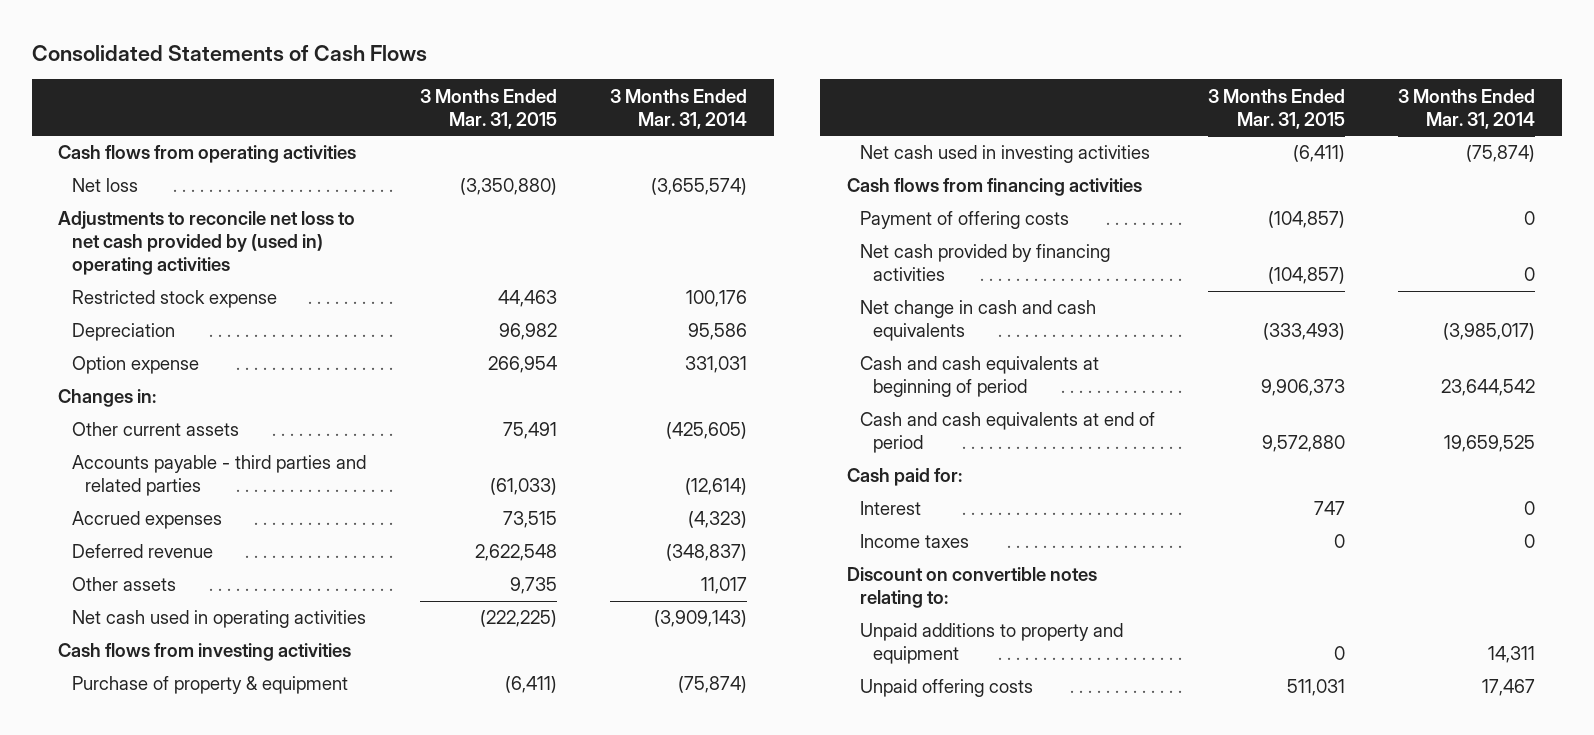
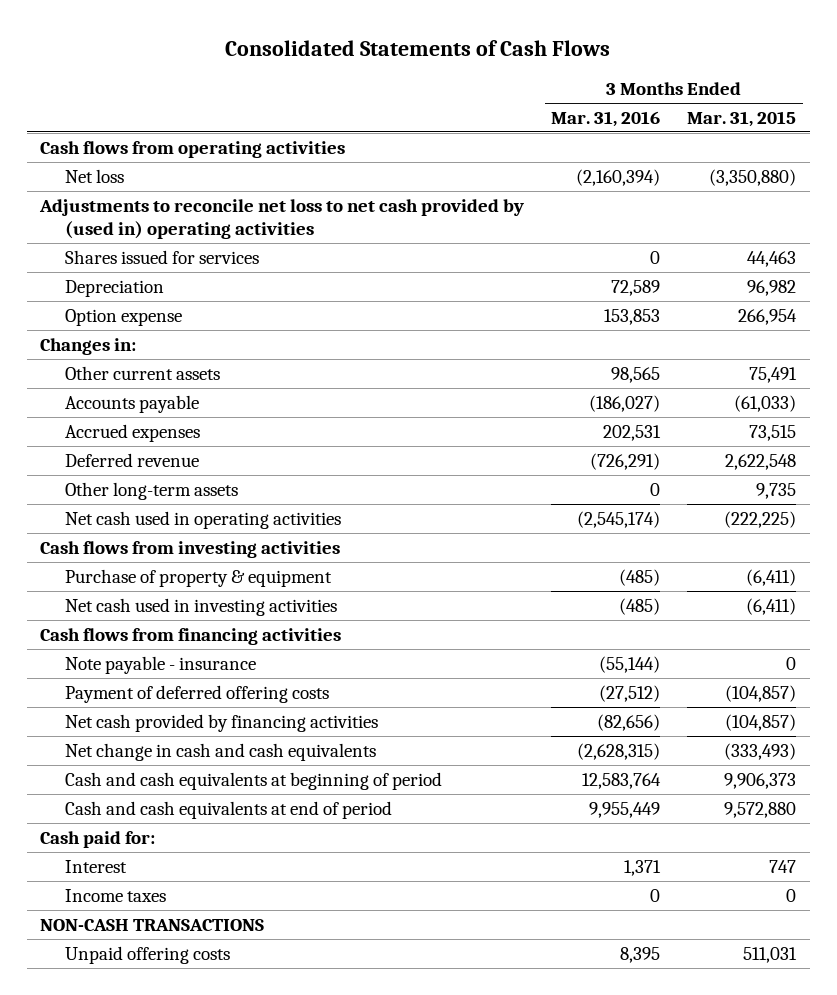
[610,88,748,129] 3 Months Ended Mar. 31, 2014 -> none
none -> [551,110,661,127] Mar. 31, 2016
[71,290,277,309] Restricted stock expense -> [65,249,260,264] Shares issued for services
[71,455,366,497] Accounts payable - third parties and related parties -> [65,394,200,413] Accounts payable
[71,577,176,592] Other assets -> [65,481,239,500] Other long-term assets
none -> [65,655,257,674] Note payable - insurance
[859,211,1069,230] Payment of offering costs -> [65,684,330,703] Payment of deferred offering costs
[846,567,1097,609] Discount on convertible notes relating to: -> none
[859,623,1123,665] Unpaid additions to property and equipment -> none
none -> [40,918,265,931] NON-CASH TRANSACTIONS

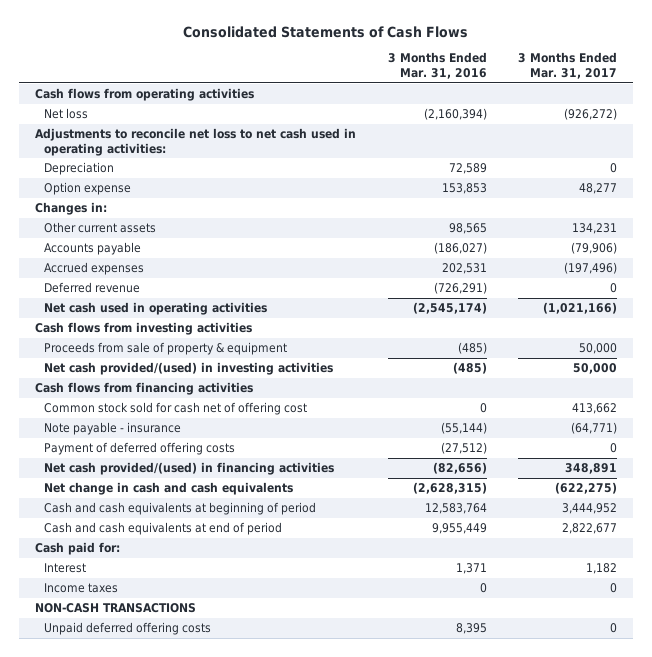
[687,110,797,127] Mar. 31, 2015 -> none
none -> [518,52,618,80] 3 Months Ended Mar. 31, 2017
[65,249,260,264] Shares issued for services -> none
[39,198,525,240] Adjustments to reconcile net loss to net cash provided by (used in) operating activities -> [34,128,356,156] Adjustments to reconcile net loss to net cash used in operating activities:
[65,481,239,500] Other long-term assets -> none
[65,568,333,587] Purchase of property & equipment -> [43,342,287,356] Proceeds from sale of property & equipment
[65,597,338,616] Net cash used in investing activities -> [43,362,333,376] Net cash provided/(used) in investing activities
none -> [43,402,307,416] Common stock sold for cash net of offering cost
[65,713,379,732] Net cash provided by financing activities -> [43,462,334,476] Net cash provided/(used) in financing activities
[65,945,231,964] Unpaid offering costs -> [43,622,211,636] Unpaid deferred offering costs

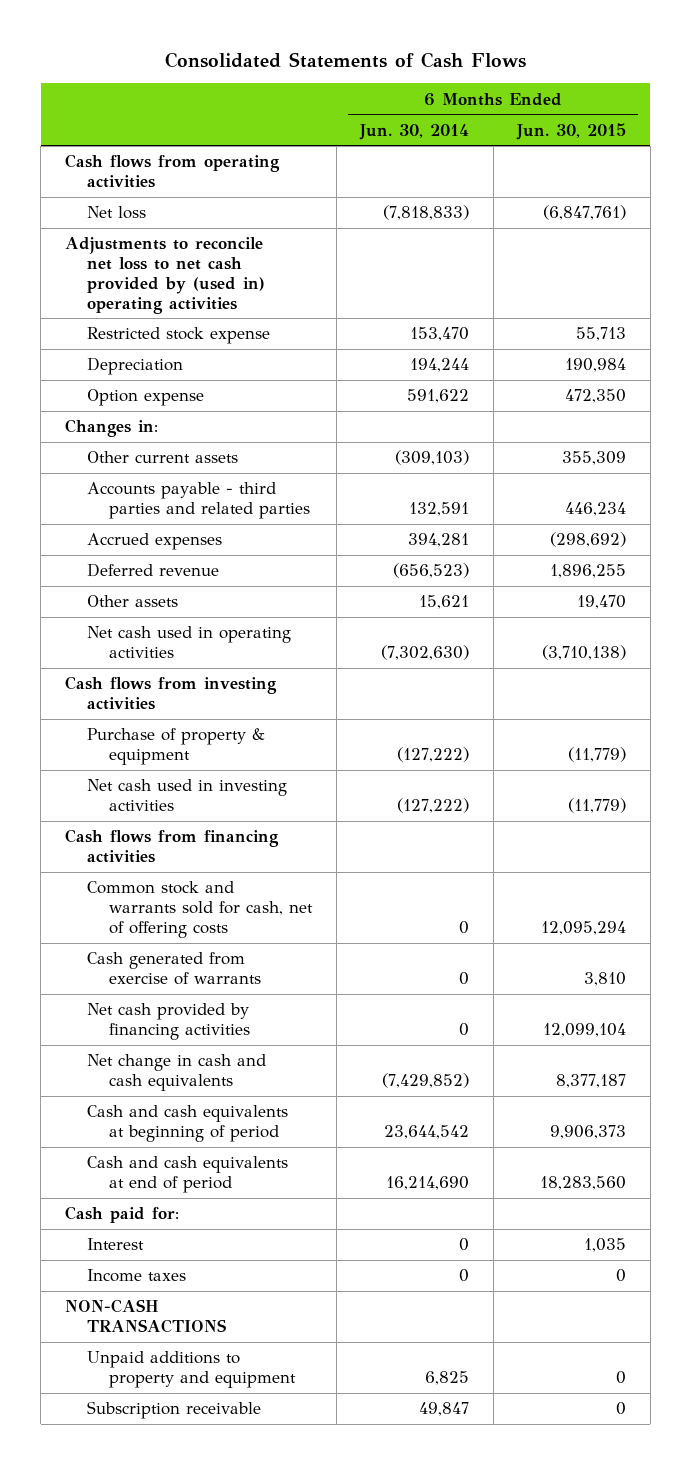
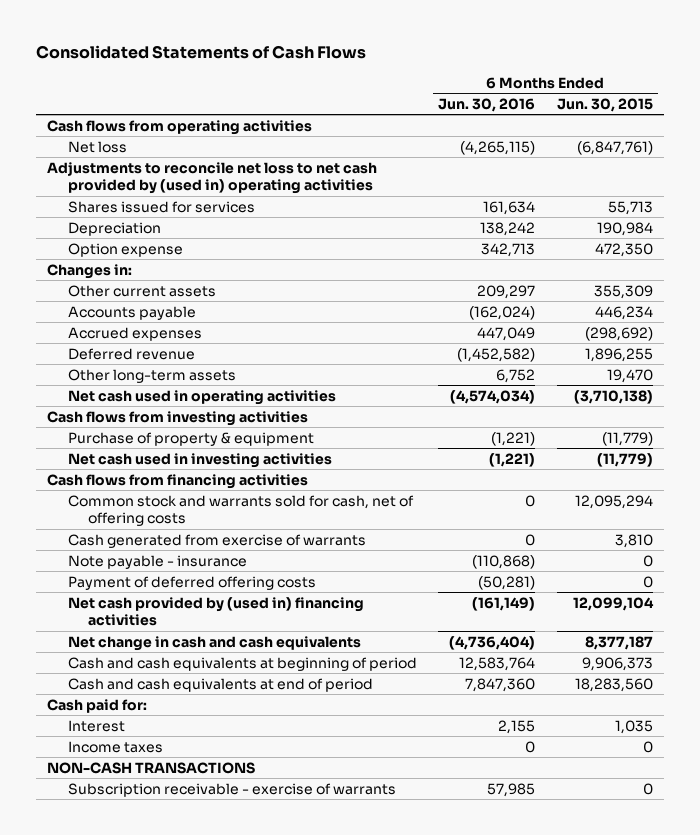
[359,123,470,140] Jun. 30, 2014 -> none
none -> [438,97,536,112] Jun. 30, 2016
[86,327,270,345] Restricted stock expense -> [67,200,255,213] Shares issued for services
[86,482,310,520] Accounts payable - third parties and related parties -> [67,305,196,320] Accounts payable
[86,595,178,608] Other assets -> [67,368,236,383] Other long-term assets
none -> [67,554,247,569] Note payable - insurance
none -> [67,575,316,590] Payment of deferred offering costs
[86,1003,250,1041] Net cash provided by financing activities -> [67,596,364,627] Net cash provided by (used in) financing activities
[86,1351,296,1389] Unpaid additions to property and equipment -> none
[86,1401,261,1420] Subscription receivable -> [67,782,396,797] Subscription receivable - exercise of warrants

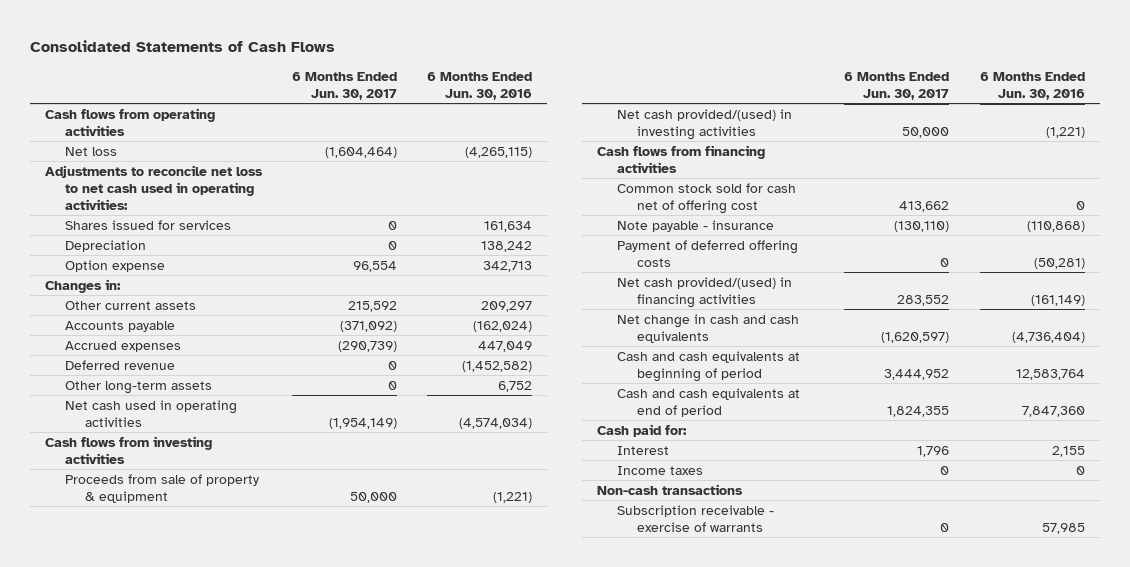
[556,97,653,112] Jun. 30, 2015 -> none
none -> [292,71,398,100] 6 Months Ended Jun. 30, 2017
[46,161,377,195] Adjustments to reconcile net loss to net cash provided by (used in) operating activities -> [45,164,264,210] Adjustments to reconcile net loss to net cash used in operating activities:
[67,431,314,446] Purchase of property & equipment -> [64,473,259,503] Proceeds from sale of property & equipment
[67,452,332,468] Net cash used in investing activities -> [617,108,793,140] Net cash provided/(used) in investing activities
[67,533,366,548] Cash generated from exercise of warrants -> none
[67,494,414,527] Common stock and warrants sold for cash, net of offering costs -> [617,182,797,214] Common stock sold for cash net of offering cost
[67,596,364,627] Net cash provided by (used in) financing activities -> [617,276,793,308] Net cash provided/(used) in financing activities
[46,761,255,774] NON-CASH TRANSACTIONS -> [597,483,744,495] Non-cash transactions

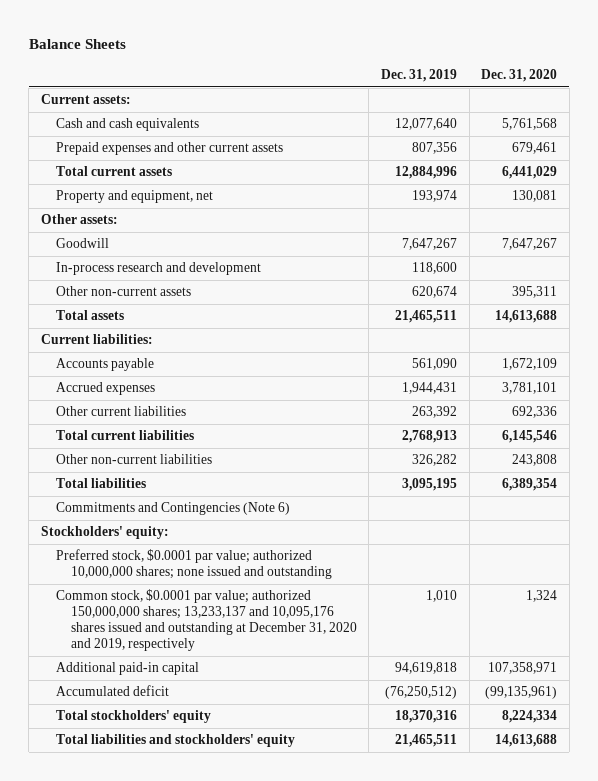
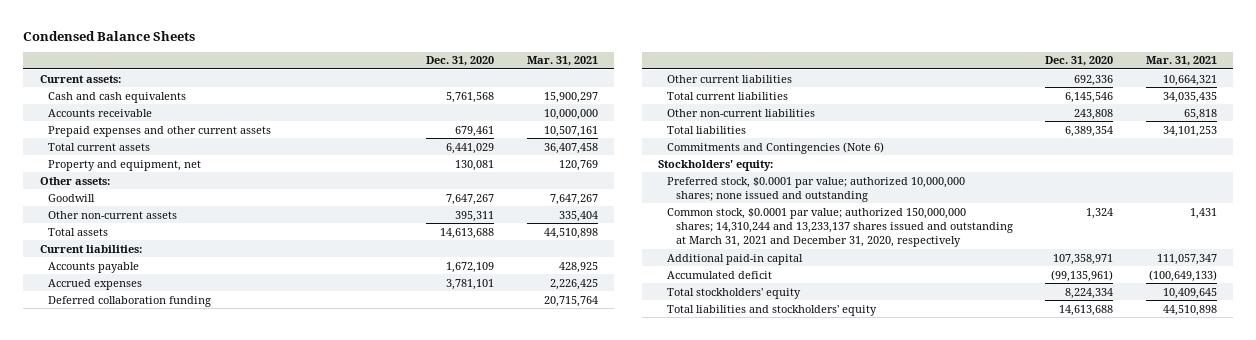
[28,39,126,50] Balance Sheets -> [23,30,196,41] Condensed Balance Sheets
[381,68,458,82] Dec. 31, 2019 -> none
none -> [526,56,598,67] Mar. 31, 2021
none -> [48,108,153,117] Accounts receivable
[55,262,261,276] In-process research and development -> none
none -> [48,295,212,307] Deferred collaboration funding
[55,589,357,651] Common stock, $0.0001 par value; authorized 150,000,000 shares; 13,233,137 and 10,095,176 shares issued and outstanding at December 31, 2020 and 2019, respectively -> [667,207,1013,247] Common stock, $0.0001 par value; authorized 150,000,000 shares; 14,310,244 and 13,233,137 shares issued and outstanding at March 31, 2021 and December 31, 2020, respectively

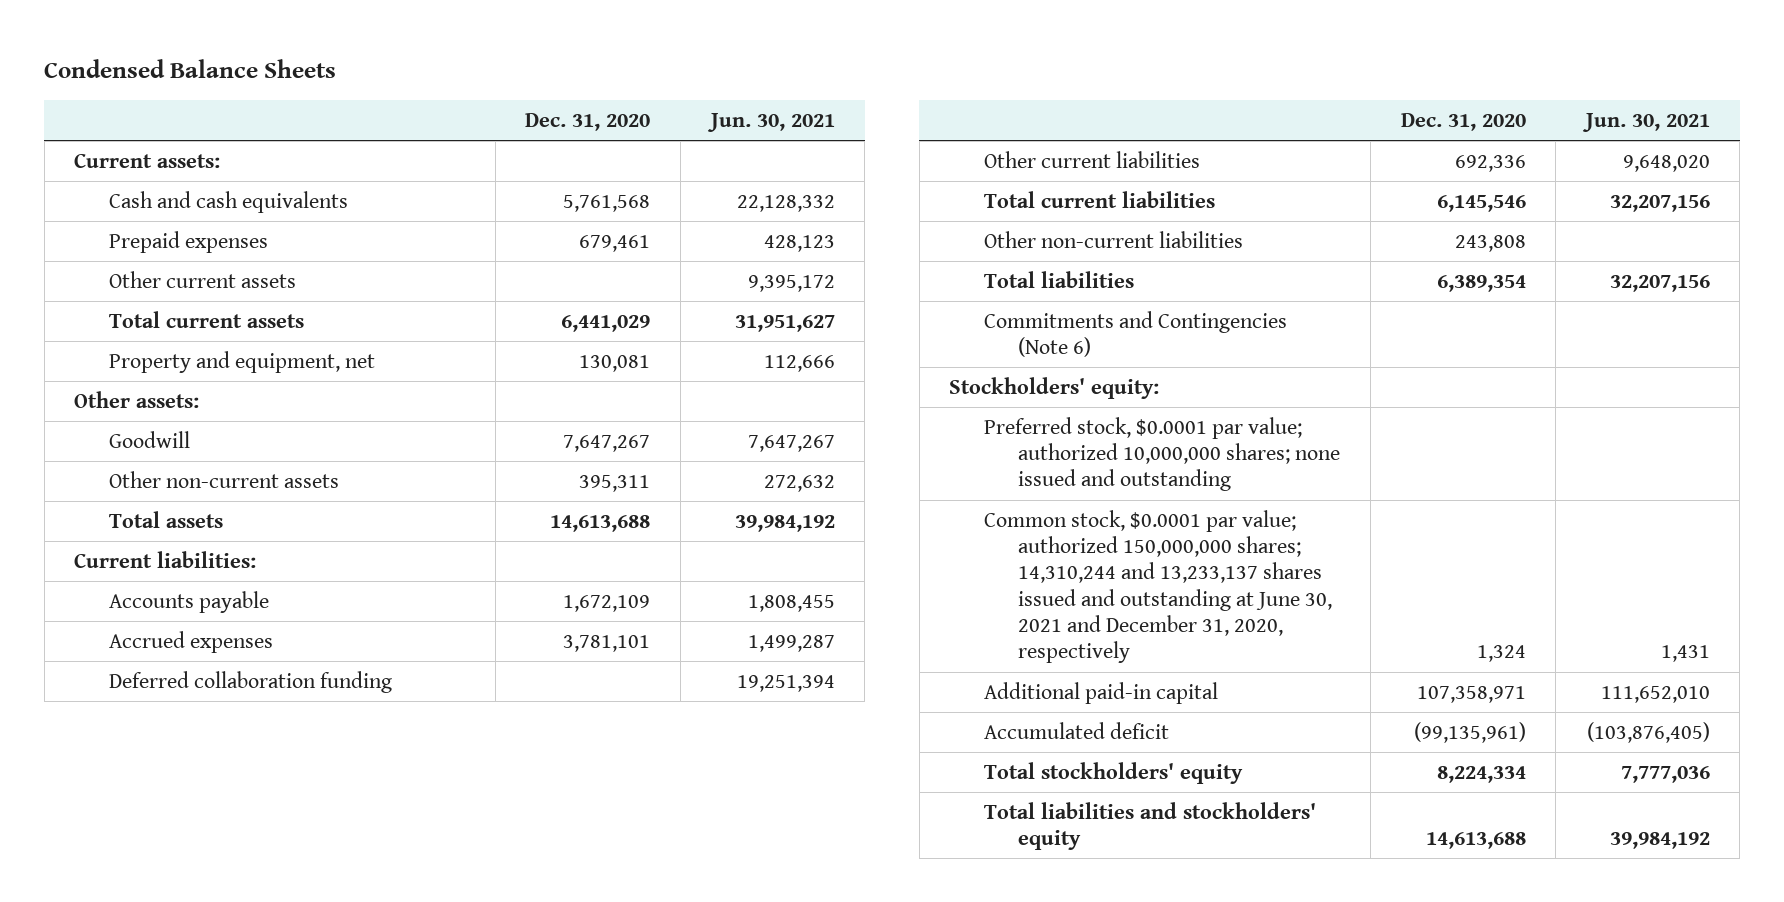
[526,56,598,67] Mar. 31, 2021 -> none
none -> [706,112,835,132] Jun. 30, 2021
[48,108,153,117] Accounts receivable -> none
[48,125,272,137] Prepaid expenses and other current assets -> [108,230,268,253] Prepaid expenses
none -> [108,270,296,288] Other current assets
[667,207,1013,247] Common stock, $0.0001 par value; authorized 150,000,000 shares; 14,310,244 and 13,233,137 shares issued and outstanding at March 31, 2021 and December 31, 2020, respectively -> [983,509,1333,664] Common stock, $0.0001 par value; authorized 150,000,000 shares; 14,310,244 and 13,233,137 shares issued and outstanding at June 30, 2021 and December 31, 2020, respectively

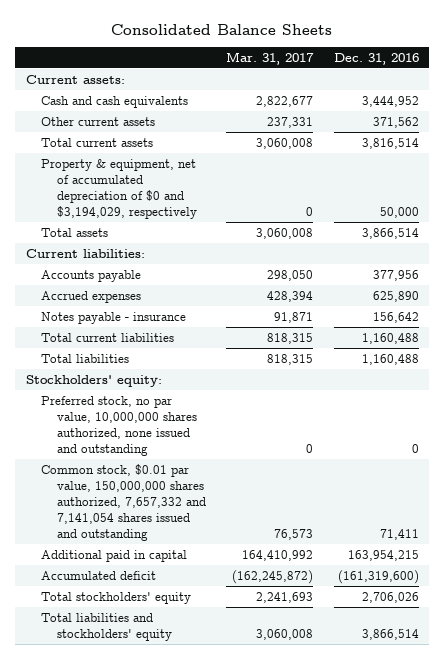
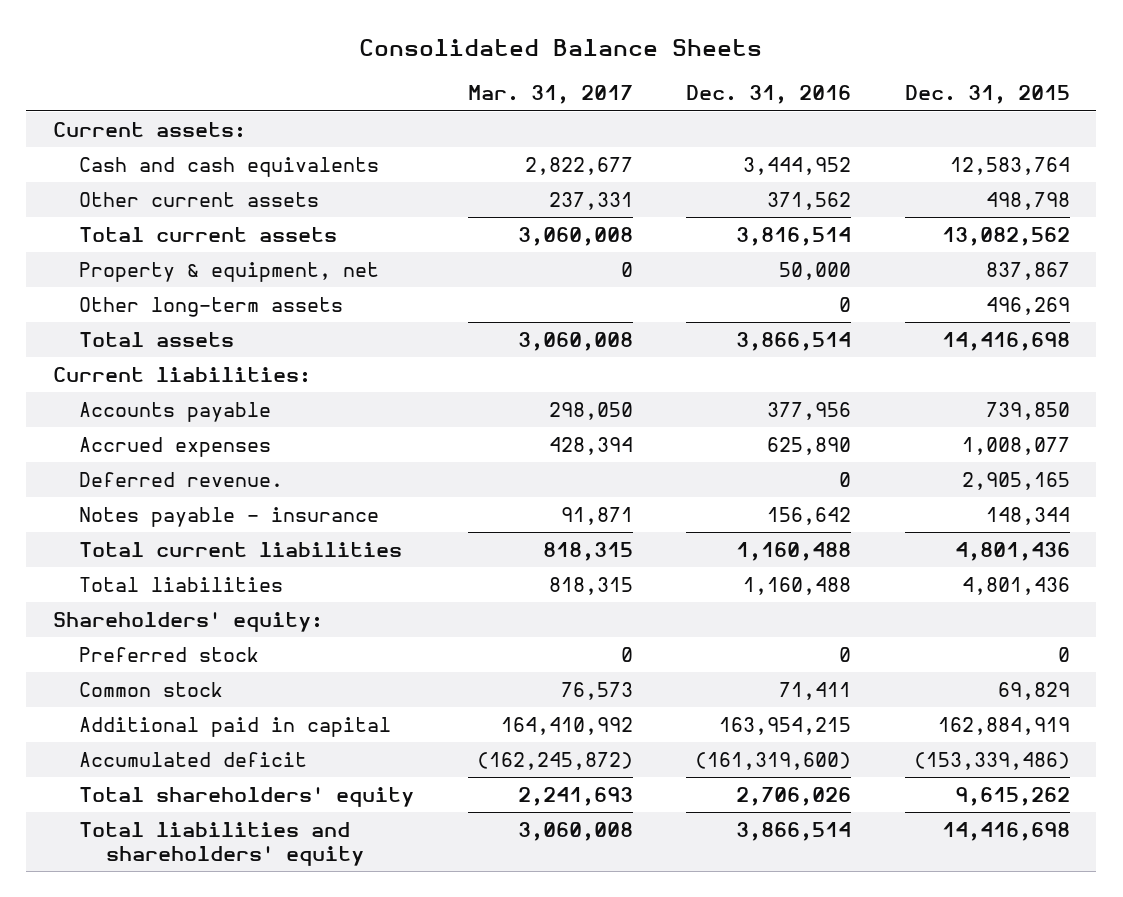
none -> [904,85,1070,105] Dec. 31, 2015
[41,158,197,220] Property & equipment, net of accumulated depreciation of $0 and $3,194,029, respectively -> [79,262,380,283] Property & equipment, net
none -> [79,297,344,318] Other long-term assets
none -> [79,472,284,488] Deferred revenue.
[25,374,162,387] Stockholders' equity: -> [52,612,323,633] Shareholders' equity:
[41,395,197,457] Preferred stock, no par value, 10,000,000 shares authorized, none issued and outstanding -> [79,647,260,663] Preferred stock
[41,463,206,542] Common stock, $0.01 par value, 150,000,000 shares authorized, 7,657,332 and 7,141,054 shares issued and outstanding -> [79,682,224,698] Common stock
[41,591,192,604] Total stockholders' equity -> [79,787,415,808] Total shareholders' equity
[41,612,172,641] Total liabilities and stockholders' equity -> [79,822,365,866] Total liabilities and shareholders' equity

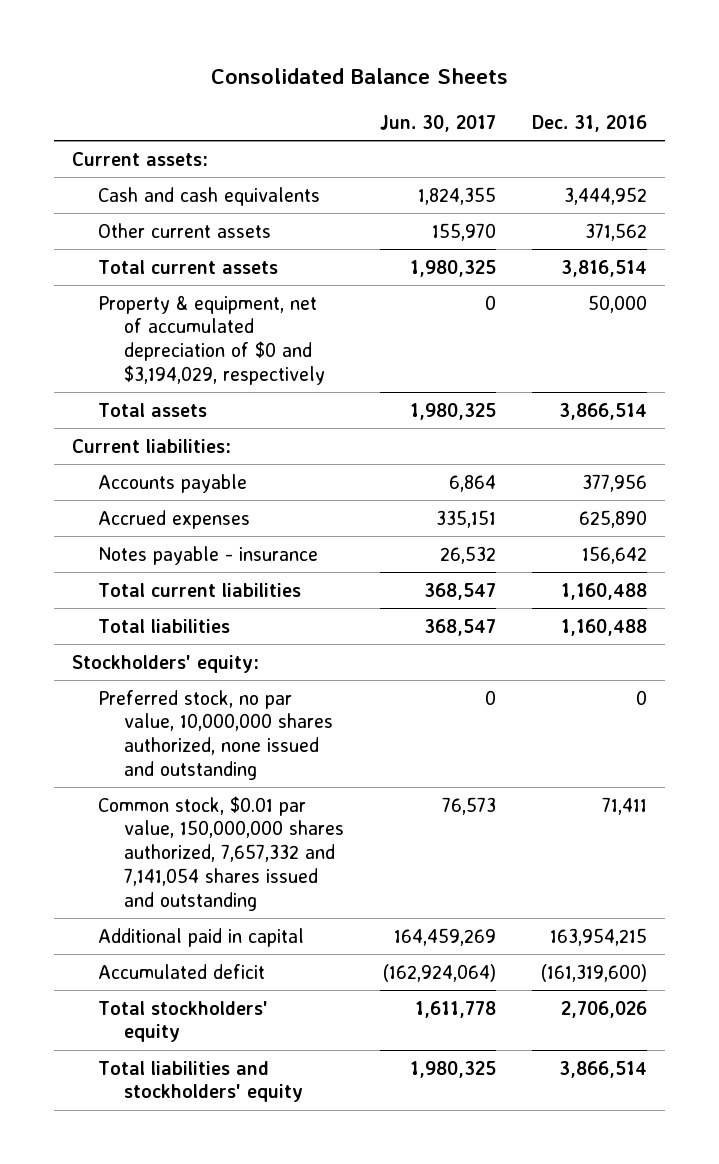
[467,85,633,105] Mar. 31, 2017 -> none
[904,85,1070,105] Dec. 31, 2015 -> none
none -> [380,114,497,132] Jun. 30, 2017
[79,297,344,318] Other long-term assets -> none
[79,262,380,283] Property & equipment, net -> [97,294,325,385] Property & equipment, net of accumulated depreciation of $0 and $3,194,029, respectively
[79,472,284,488] Deferred revenue. -> none
[52,612,323,633] Shareholders' equity: -> [71,654,259,673] Stockholders' equity:
[79,647,260,663] Preferred stock -> [97,689,333,780] Preferred stock, no par value, 10,000,000 shares authorized, none issued and outstanding
[79,682,224,698] Common stock -> [97,795,344,911] Common stock, $0.01 par value, 150,000,000 shares authorized, 7,657,332 and 7,141,054 shares issued and outstanding
[79,787,415,808] Total shareholders' equity -> [97,1000,268,1043] Total stockholders' equity
[79,822,365,866] Total liabilities and shareholders' equity -> [97,1060,303,1103] Total liabilities and stockholders' equity

